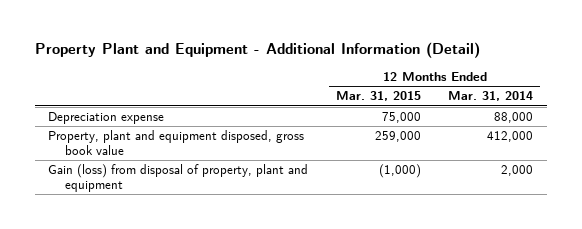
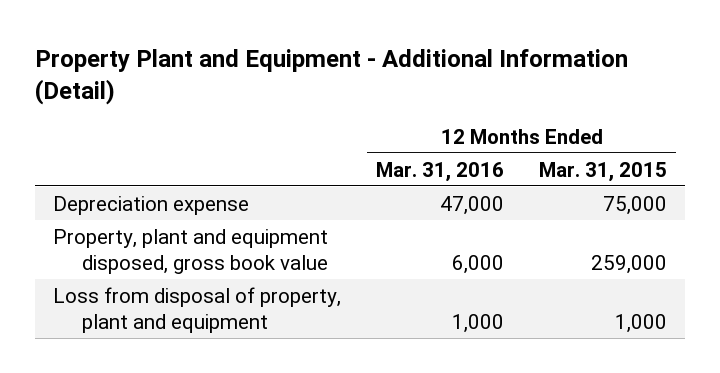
[448,91,534,102] Mar. 31, 2014 -> none
none -> [375,161,504,182] Mar. 31, 2016
[48,164,309,193] Gain (loss) from disposal of property, plant and equipment -> [52,286,341,333] Loss from disposal of property, plant and equipment
[378,164,421,179] (1,000) -> [615,313,668,333] 1,000

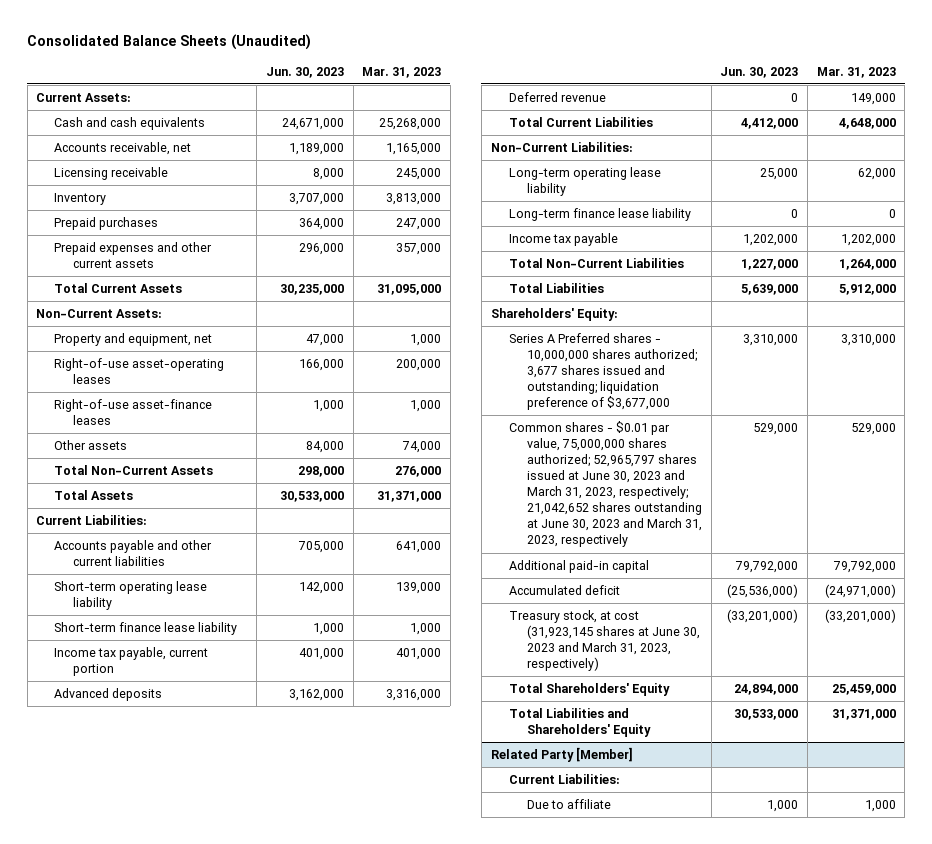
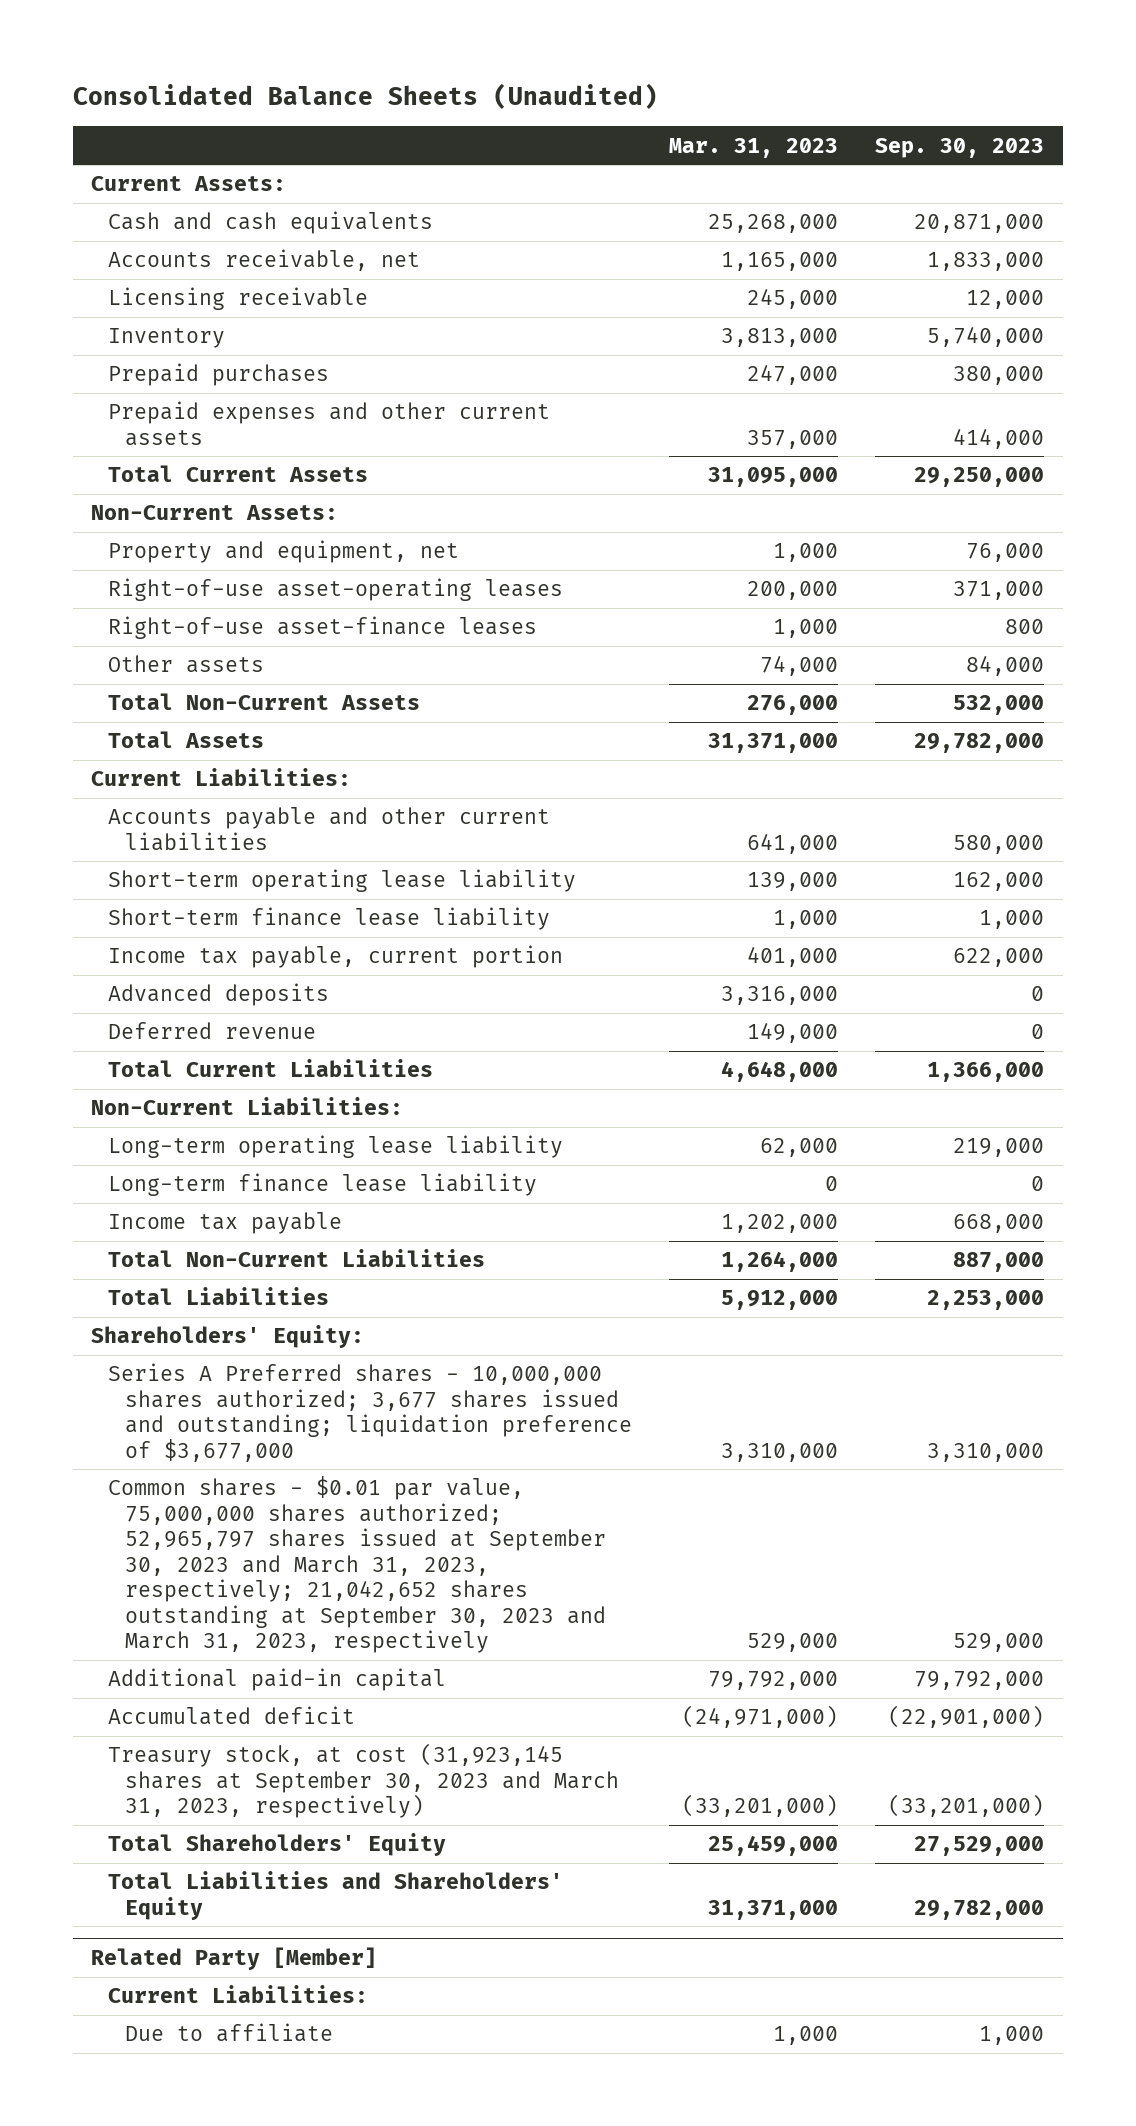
[265,66,344,78] Jun. 30, 2023 -> none
none -> [875,137,1045,158] Sep. 30, 2023
[508,420,702,548] Common shares - $0.01 par value, 75,000,000 shares authorized; 52,965,797 shares issued at June 30, 2023 and March 31, 2023, respectively; 21,042,652 shares outstanding at June 30, 2023 and March 31, 2023, respectively -> [108,1476,607,1654] Common shares - $0.01 par value, 75,000,000 shares authorized; 52,965,797 shares issued at September 30, 2023 and March 31, 2023, respectively; 21,042,652 shares outstanding at September 30, 2023 and March 31, 2023, respectively
[508,609,700,672] Treasury stock, at cost (31,923,145 shares at June 30, 2023 and March 31, 2023, respectively) -> [108,1743,620,1819] Treasury stock, at cost (31,923,145 shares at September 30, 2023 and March 31, 2023, respectively)

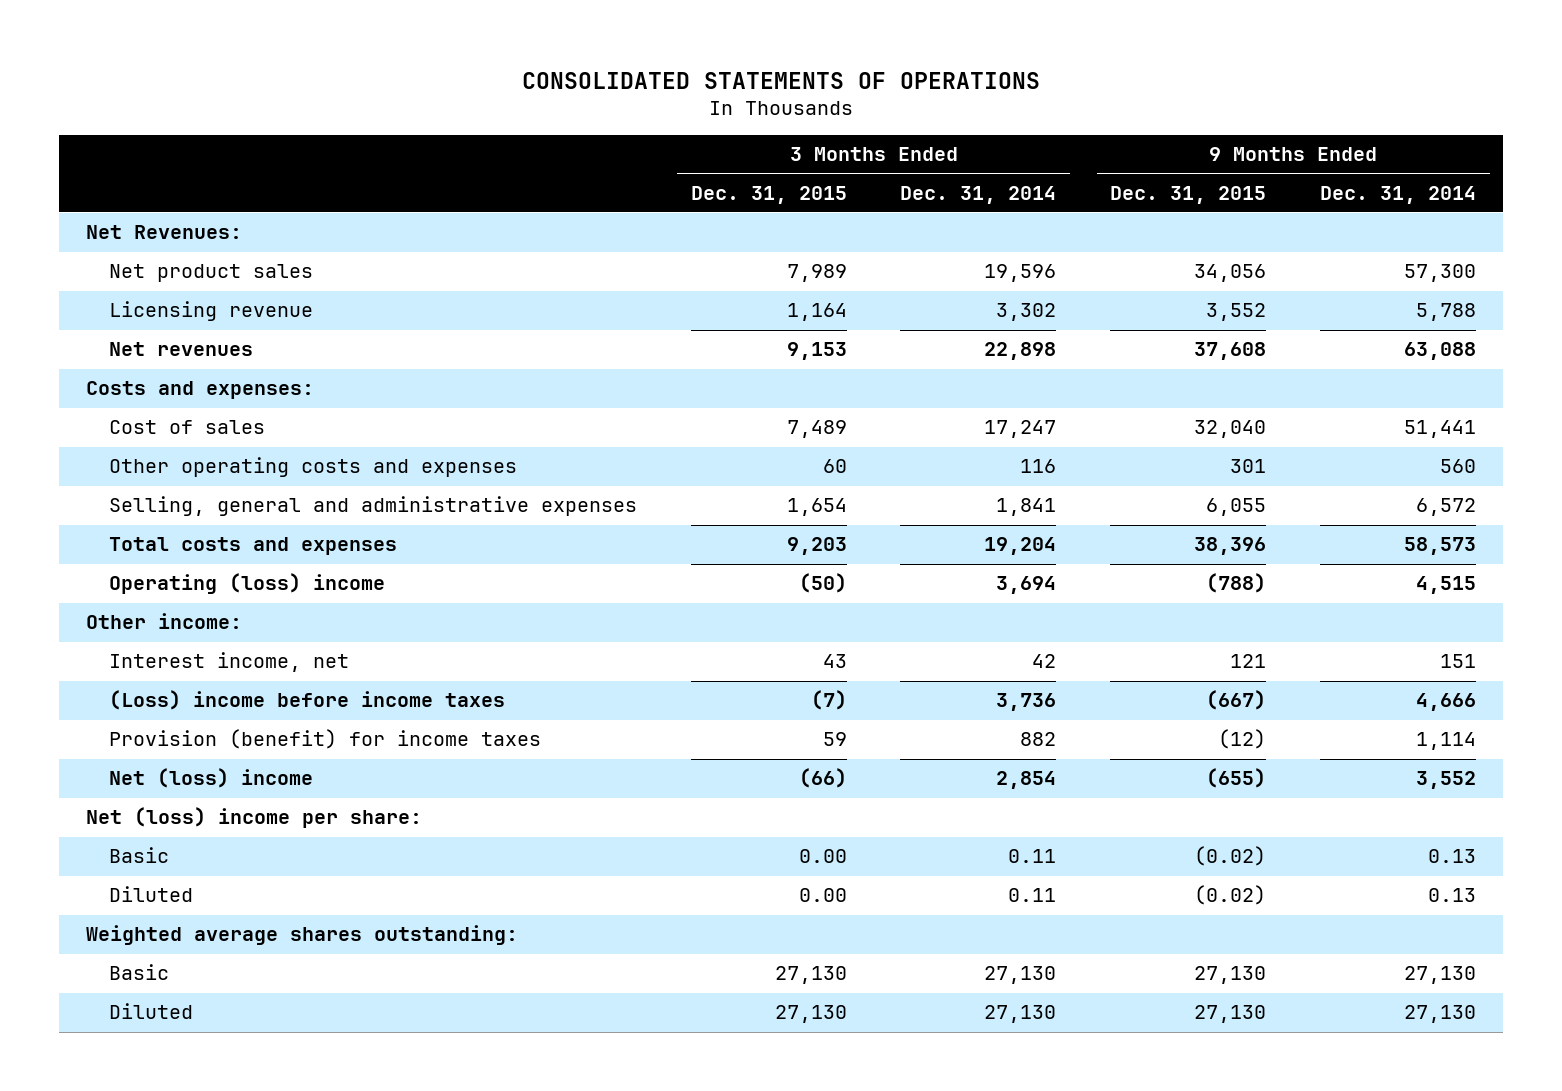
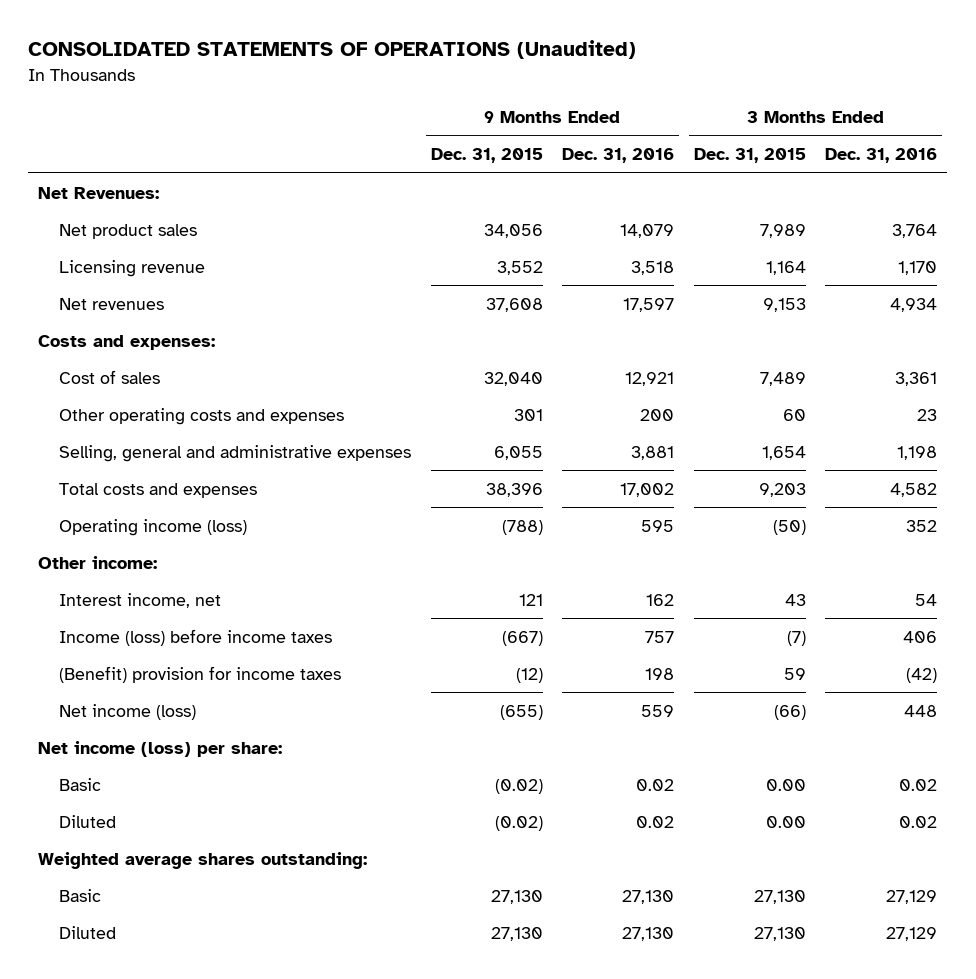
[522,72,1041,90] CONSOLIDATED STATEMENTS OF OPERATIONS -> [28,40,637,60] CONSOLIDATED STATEMENTS OF OPERATIONS (Unaudited)
[900,185,1057,204] Dec. 31, 2014 -> none
[1320,185,1477,204] Dec. 31, 2014 -> none
none -> [562,148,675,164] Dec. 31, 2016
none -> [825,148,938,164] Dec. 31, 2016
[108,573,385,595] Operating (loss) income -> [59,518,248,536] Operating income (loss)
[108,690,505,711] (Loss) income before income taxes -> [59,628,333,646] Income (loss) before income taxes
[108,729,541,750] Provision (benefit) for income taxes -> [59,665,342,683] (Benefit) provision for income taxes
[108,768,313,789] Net (loss) income -> [59,703,197,720] Net income (loss)
[86,807,423,829] Net (loss) income per share: -> [38,740,283,757] Net income (loss) per share:

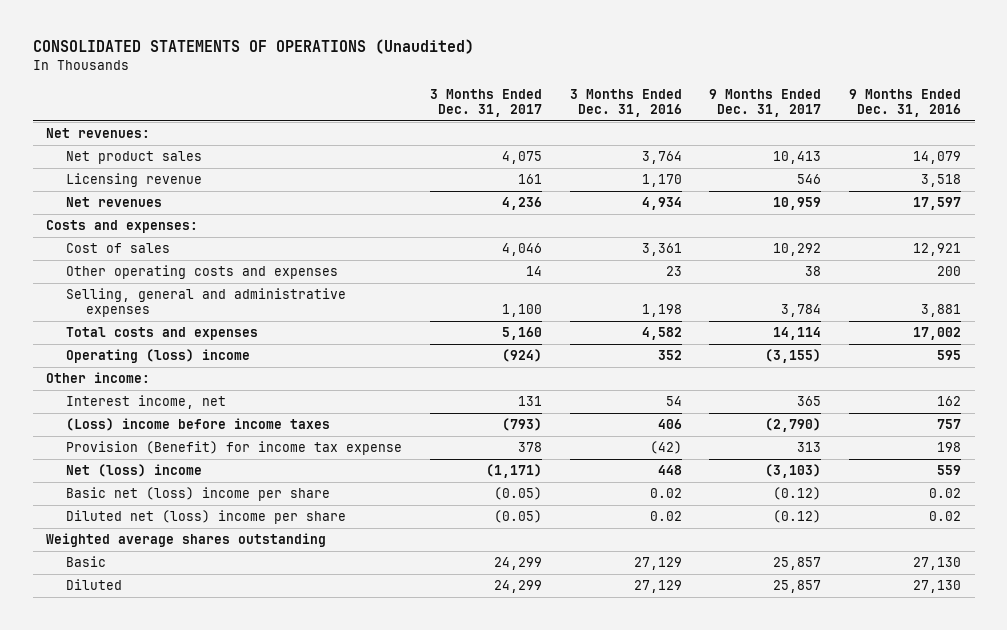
[430,148,543,164] Dec. 31, 2015 -> none
[693,148,806,164] Dec. 31, 2015 -> none
none -> [430,88,543,117] 3 Months Ended Dec. 31, 2017
none -> [709,88,822,117] 9 Months Ended Dec. 31, 2017
[38,186,160,199] Net Revenues: -> [46,128,151,139] Net revenues:
[59,518,248,536] Operating income (loss) -> [66,349,251,364] Operating (loss) income
[38,740,283,757] Net income (loss) per share: -> none
[59,628,333,646] Income (loss) before income taxes -> [66,418,331,432] (Loss) income before income taxes
[59,665,342,683] (Benefit) provision for income taxes -> [66,441,403,456] Provision (Benefit) for income tax expense
[59,703,197,720] Net income (loss) -> [66,464,203,478] Net (loss) income
[59,777,102,791] Basic -> [66,487,331,502] Basic net (loss) income per share
[59,814,117,828] Diluted -> [66,510,347,525] Diluted net (loss) income per share
[38,851,368,869] Weighted average shares outstanding: -> [46,533,327,548] Weighted average shares outstanding

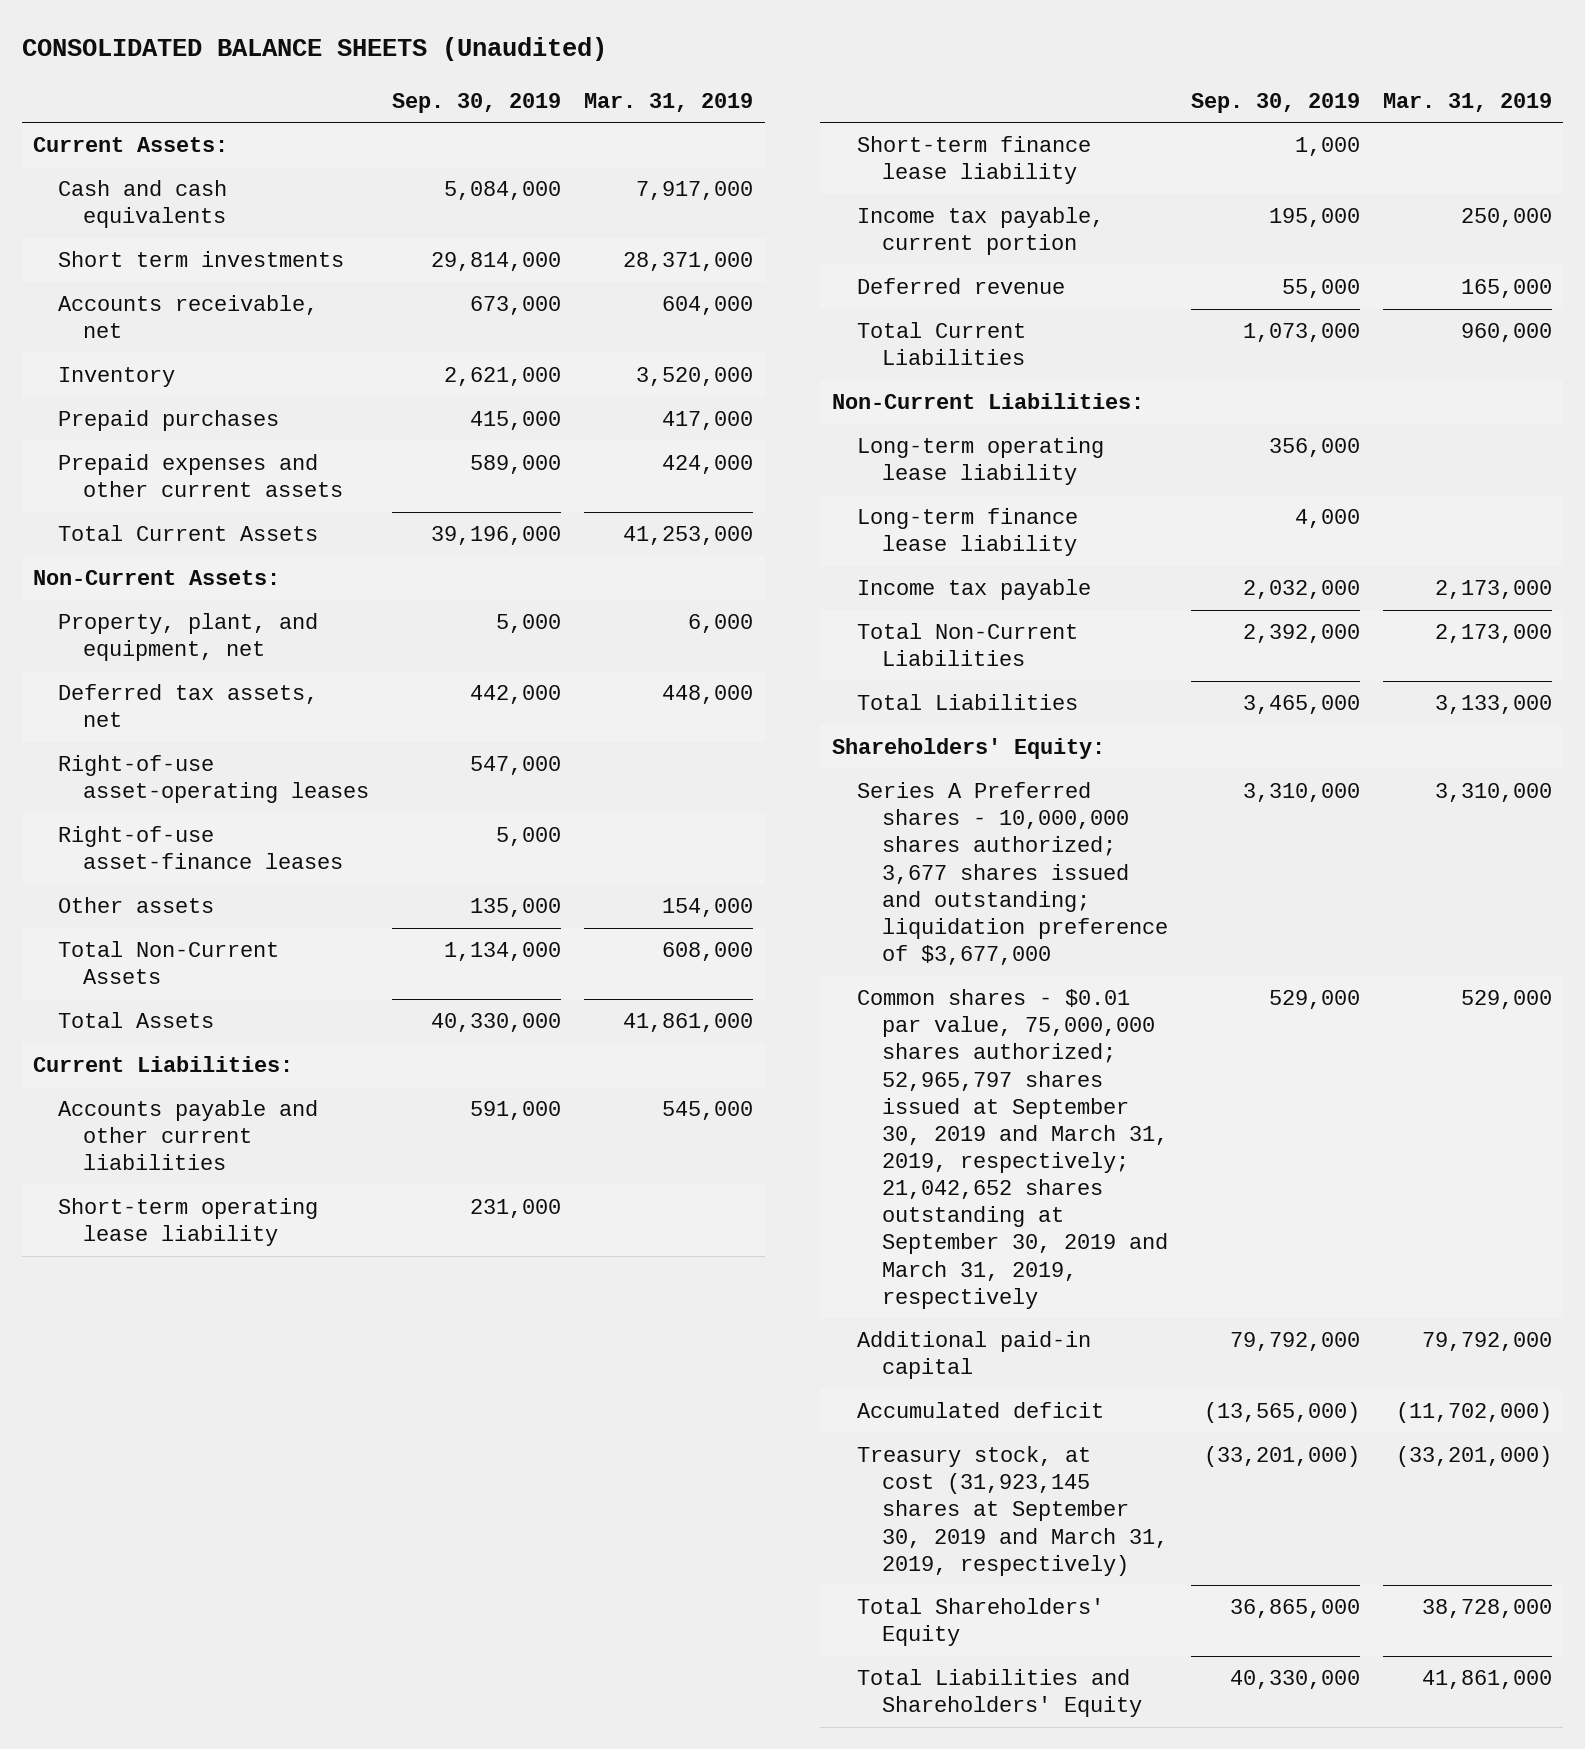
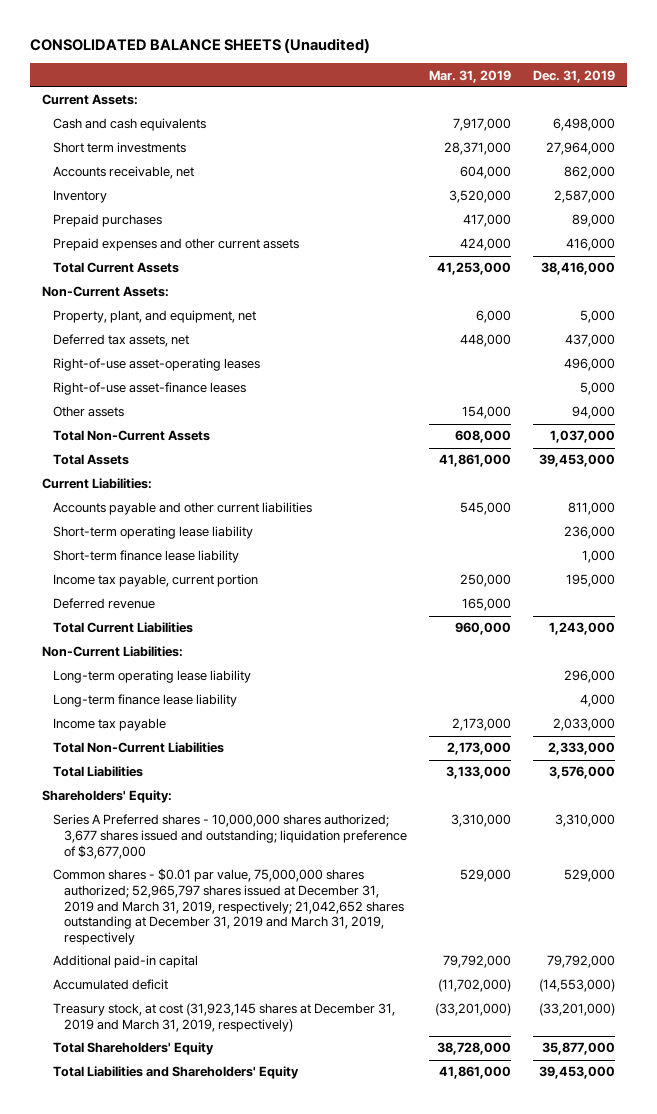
[392,92,562,113] Sep. 30, 2019 -> none
none -> [533,69,616,83] Dec. 31, 2019
[856,989,1168,1309] Common shares - $0.01 par value, 75,000,000 shares authorized; 52,965,797 shares issued at September 30, 2019 and March 31, 2019, respectively; 21,042,652 shares outstanding at September 30, 2019 and March 31, 2019, respectively -> [52,868,404,945] Common shares - $0.01 par value, 75,000,000 shares authorized; 52,965,797 shares issued at December 31, 2019 and March 31, 2019, respectively; 21,042,652 shares outstanding at December 31, 2019 and March 31, 2019, respectively
[856,1446,1168,1576] Treasury stock, at cost (31,923,145 shares at September 30, 2019 and March 31, 2019, respectively) -> [52,1003,395,1032] Treasury stock, at cost (31,923,145 shares at December 31, 2019 and March 31, 2019, respectively)

